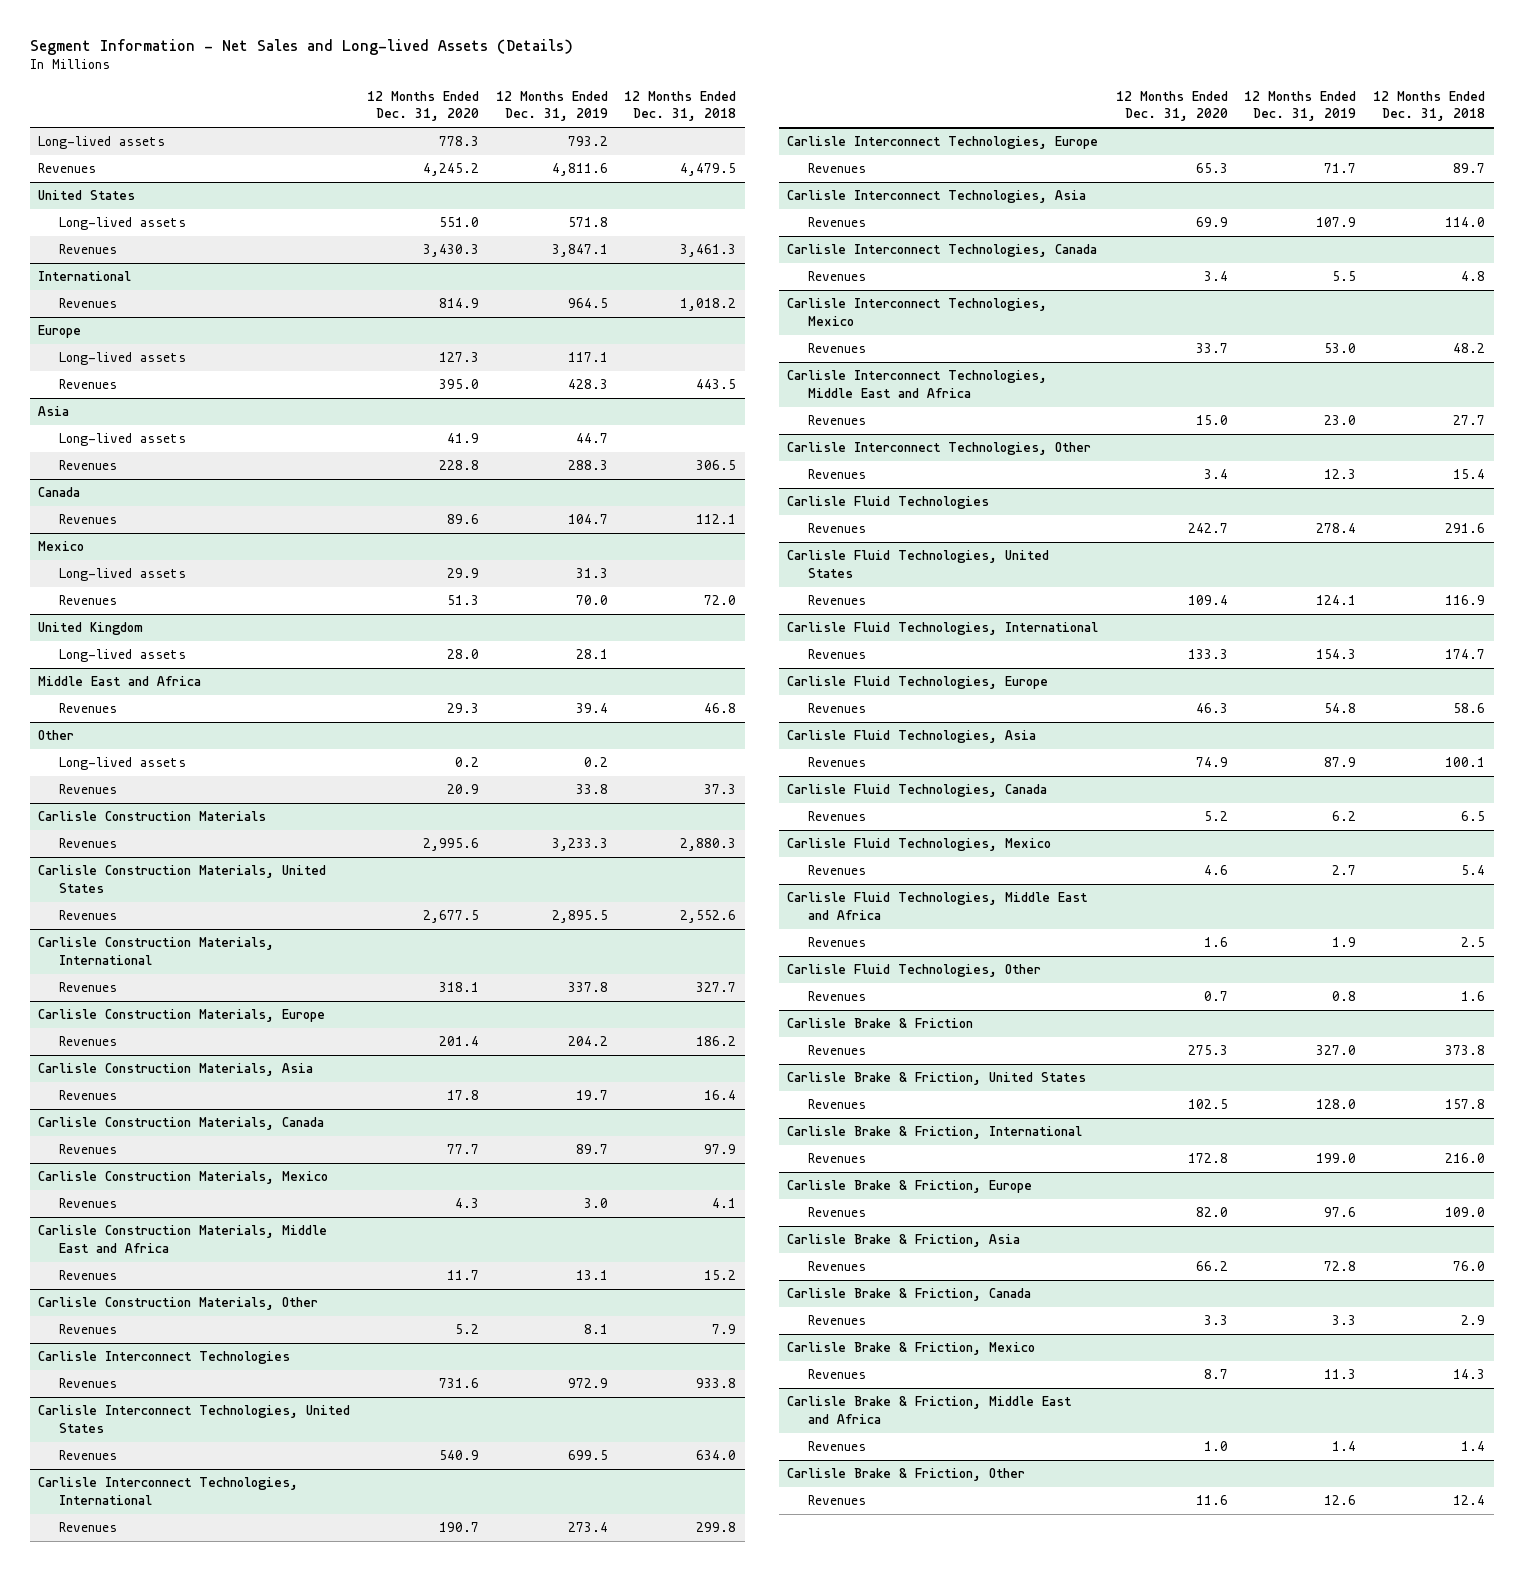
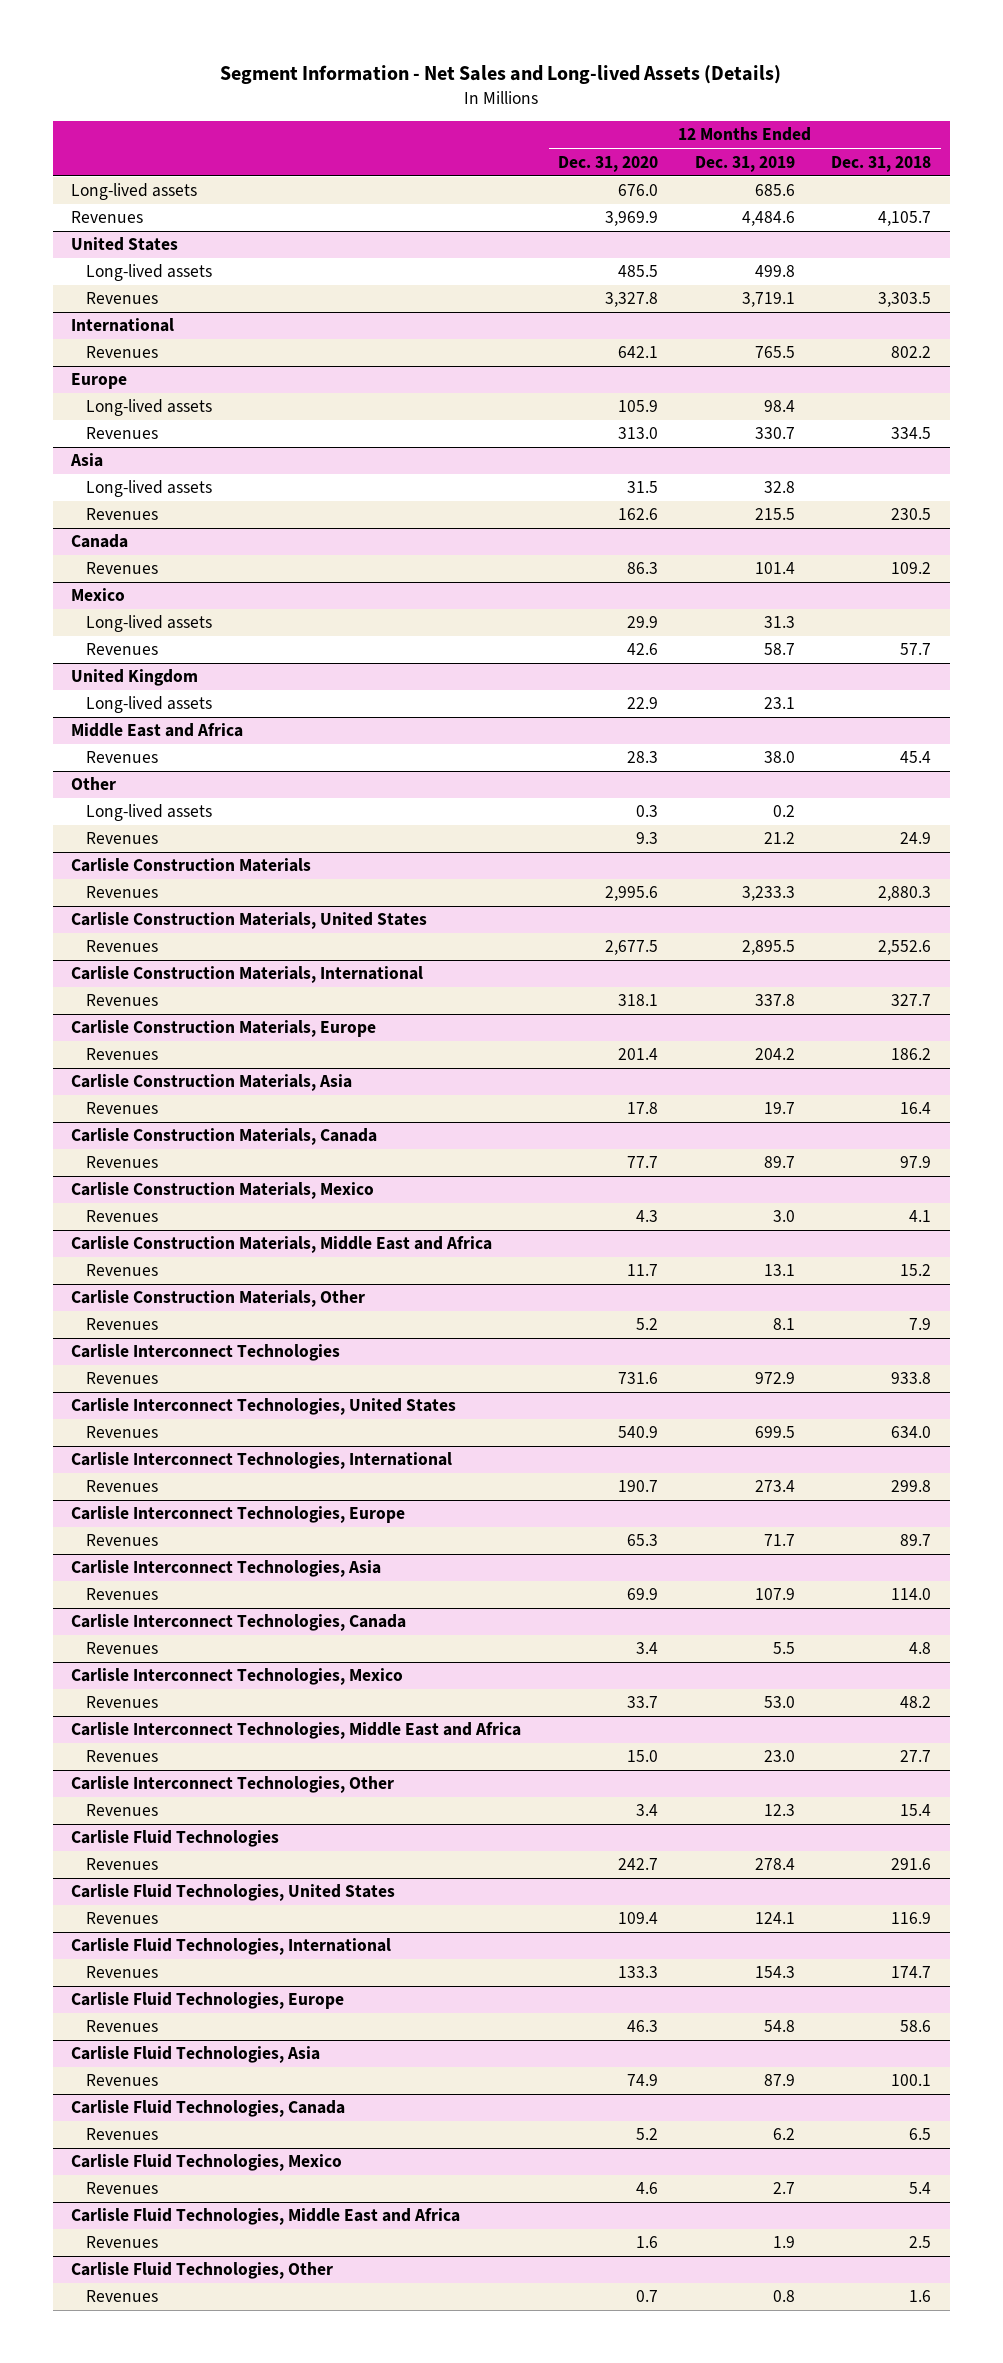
[438,136,479,147] 778.3 -> [618,184,659,197] 676.0
[567,136,608,147] 793.2 -> [754,184,795,197] 685.6
[422,163,479,177] 4,245.2 -> [605,211,659,227] 3,969.9
[551,163,608,177] 4,811.6 -> [741,211,795,227] 4,484.6
[680,163,737,177] 4,479.5 -> [878,211,932,227] 4,105.7
[438,217,479,228] 551.0 -> [618,265,659,278] 485.5
[567,217,608,228] 571.8 -> [754,265,795,278] 499.8
[422,244,479,258] 3,430.3 -> [605,292,659,308] 3,327.8
[551,244,608,258] 3,847.1 -> [741,292,795,308] 3,719.1
[680,244,737,258] 3,461.3 -> [878,292,932,308] 3,303.5
[438,298,479,309] 814.9 -> [618,346,659,359] 642.1
[567,298,608,309] 964.5 -> [754,346,795,359] 765.5
[680,298,737,312] 1,018.2 -> [891,346,932,359] 802.2
[438,352,479,363] 127.3 -> [618,400,659,413] 105.9
[567,352,608,363] 117.1 -> [763,400,795,413] 98.4
[438,379,479,390] 395.0 -> [618,427,659,440] 313.0
[567,379,608,390] 428.3 -> [754,427,795,440] 330.7
[696,379,737,390] 443.5 -> [891,427,932,440] 334.5
[446,433,479,444] 41.9 -> [627,481,659,494] 31.5
[575,433,608,444] 44.7 -> [763,481,795,494] 32.8
[438,460,479,471] 228.8 -> [618,508,659,521] 162.6
[567,460,608,471] 288.3 -> [754,508,795,521] 215.5
[696,460,737,471] 306.5 -> [891,508,932,521] 230.5
[446,514,479,525] 89.6 -> [627,562,659,575] 86.3
[567,514,608,525] 104.7 -> [754,562,795,575] 101.4
[696,514,737,525] 112.1 -> [891,562,932,575] 109.2
[446,595,479,606] 51.3 -> [627,643,659,656] 42.6
[575,595,608,606] 70.0 -> [763,643,795,656] 58.7
[704,595,737,606] 72.0 -> [900,643,932,656] 57.7
[446,649,479,660] 28.0 -> [627,697,659,710] 22.9
[575,649,608,660] 28.1 -> [763,697,795,710] 23.1
[446,703,479,714] 29.3 -> [627,751,659,764] 28.3
[575,703,608,714] 39.4 -> [763,751,795,764] 38.0
[704,703,737,714] 46.8 -> [900,751,932,764] 45.4
[454,757,479,768] 0.2 -> [636,805,659,818] 0.3
[446,784,479,795] 20.9 -> [636,832,659,845] 9.3
[575,784,608,795] 33.8 -> [763,832,795,845] 21.2
[704,784,737,795] 37.3 -> [900,832,932,845] 24.9
[786,1018,973,1029] Carlisle Brake & Friction -> none
[807,1045,866,1056] Revenues -> none
[786,1072,1086,1086] Carlisle Brake & Friction, United States -> none
[807,1099,866,1110] Revenues -> none
[786,1126,1082,1140] Carlisle Brake & Friction, International -> none
[807,1153,866,1164] Revenues -> none
[786,1180,1032,1194] Carlisle Brake & Friction, Europe -> none
[807,1207,866,1218] Revenues -> none
[786,1234,1020,1248] Carlisle Brake & Friction, Asia -> none
[807,1261,866,1272] Revenues -> none
[786,1288,1031,1302] Carlisle Brake & Friction, Canada -> none
[807,1315,866,1326] Revenues -> none
[786,1342,1035,1356] Carlisle Brake & Friction, Mexico -> none
[807,1369,866,1380] Revenues -> none
[786,1396,1072,1424] Carlisle Brake & Friction, Middle East and Africa -> none
[807,1441,866,1452] Revenues -> none
[786,1468,1025,1482] Carlisle Brake & Friction, Other -> none
[807,1495,866,1506] Revenues -> none

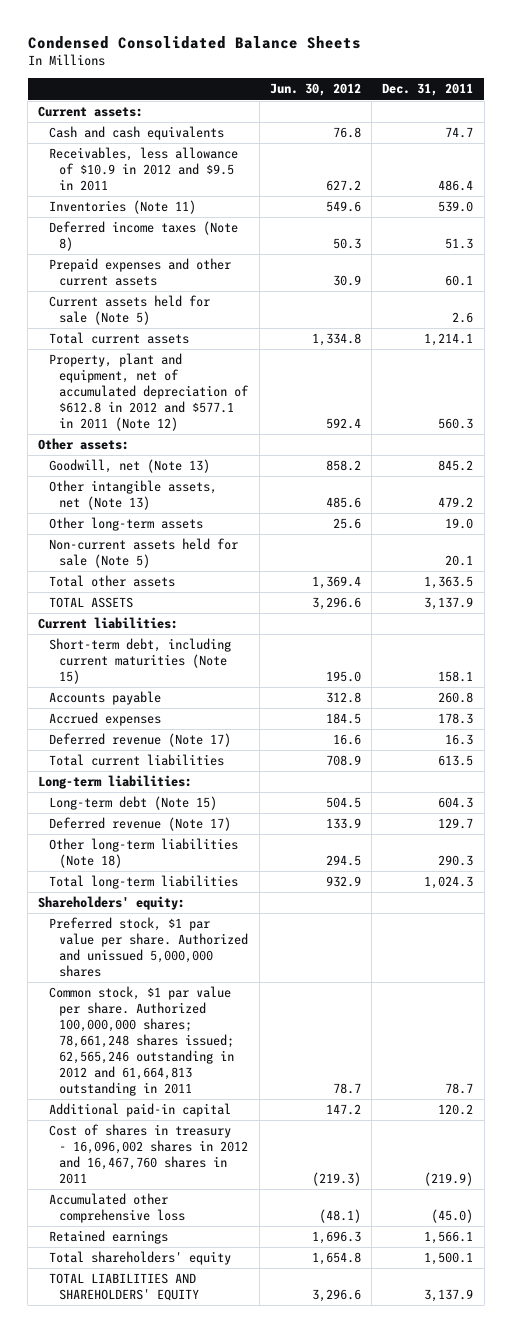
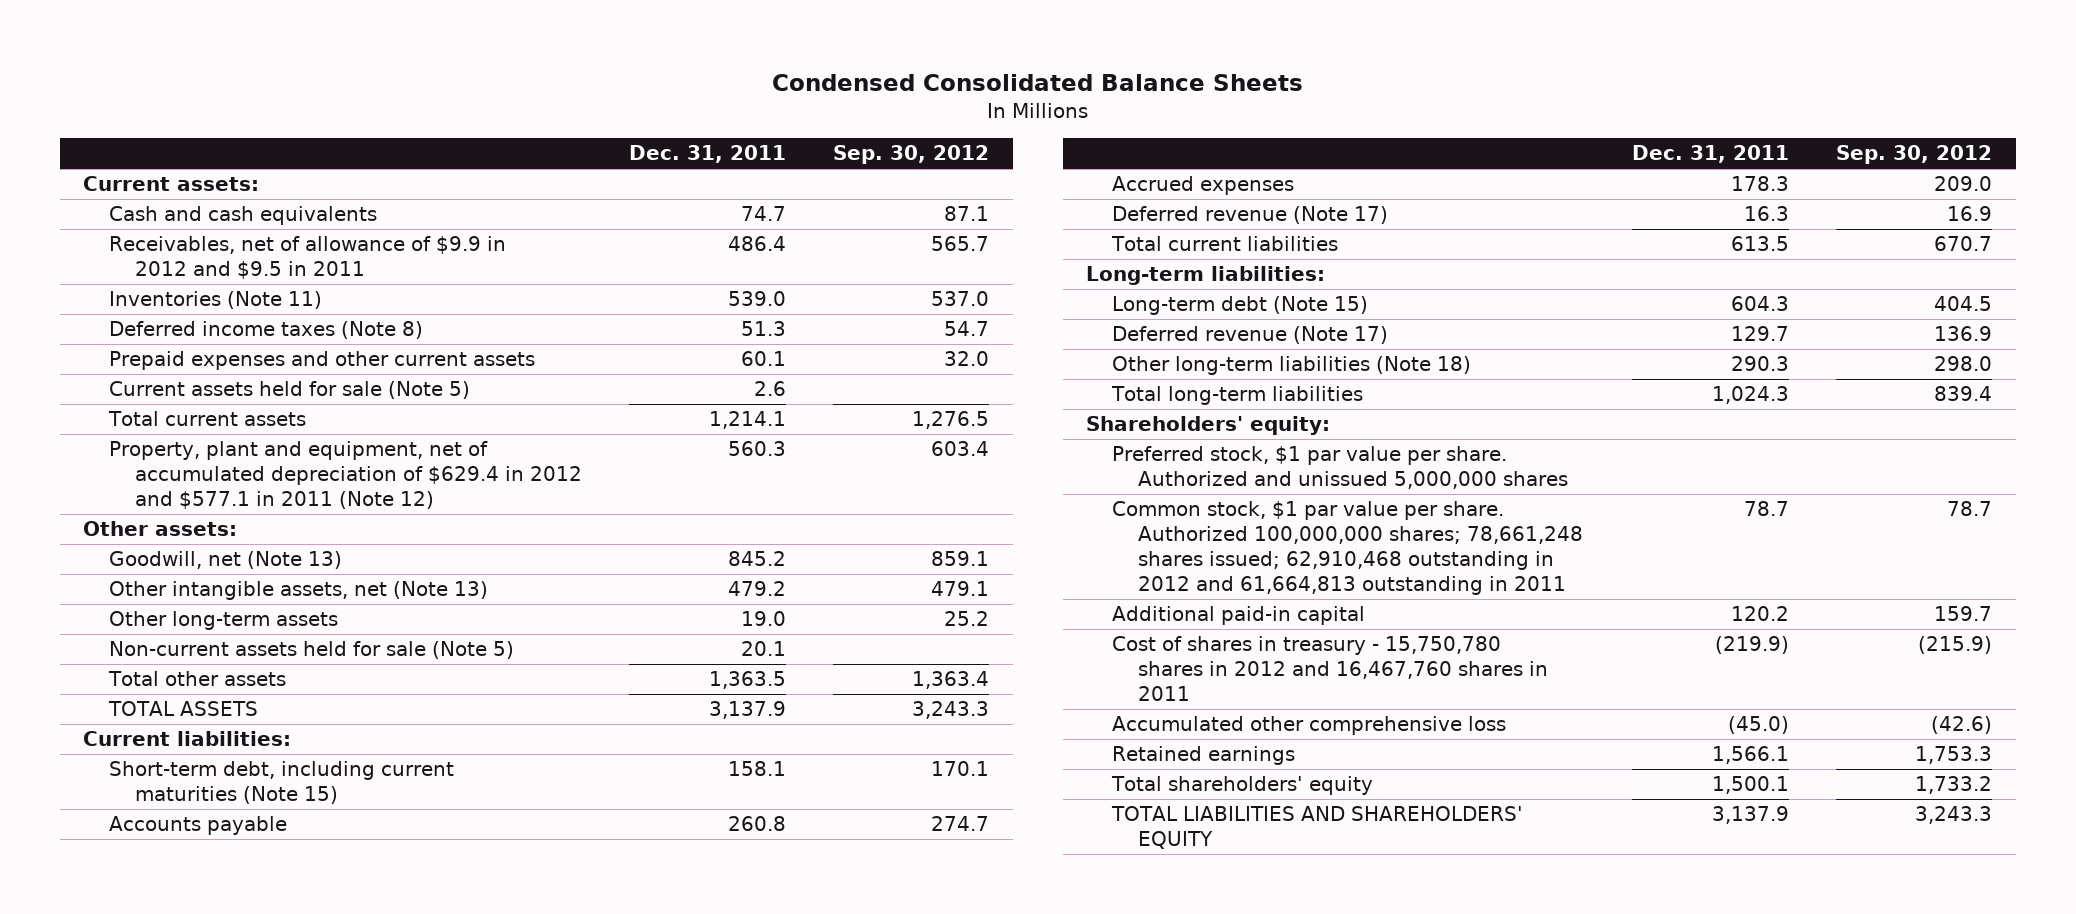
[269,83,361,97] Jun. 30, 2012 -> none
none -> [833,145,990,165] Sep. 30, 2012
[48,147,238,192] Receivables, less allowance of $10.9 in 2012 and $9.5 in 2011 -> [109,236,507,280] Receivables, net of allowance of $9.9 in 2012 and $9.5 in 2011
[48,353,250,432] Property, plant and equipment, net of accumulated depreciation of $612.8 in 2012 and $577.1 in 2011 (Note 12) -> [109,441,582,510] Property, plant and equipment, net of accumulated depreciation of $629.4 in 2012 and $577.1 in 2011 (Note 12)
[48,986,235,1096] Common stock, $1 par value per share. Authorized 100,000,000 shares; 78,661,248 shares issued; 62,565,246 outstanding in 2012 and 61,664,813 outstanding in 2011 -> [1111,501,1583,596] Common stock, $1 par value per share. Authorized 100,000,000 shares; 78,661,248 shares issued; 62,910,468 outstanding in 2012 and 61,664,813 outstanding in 2011
[48,1124,249,1185] Cost of shares in treasury - 16,096,002 shares in 2012 and 16,467,760 shares in 2011 -> [1111,636,1548,702] Cost of shares in treasury - 15,750,780 shares in 2012 and 16,467,760 shares in 2011

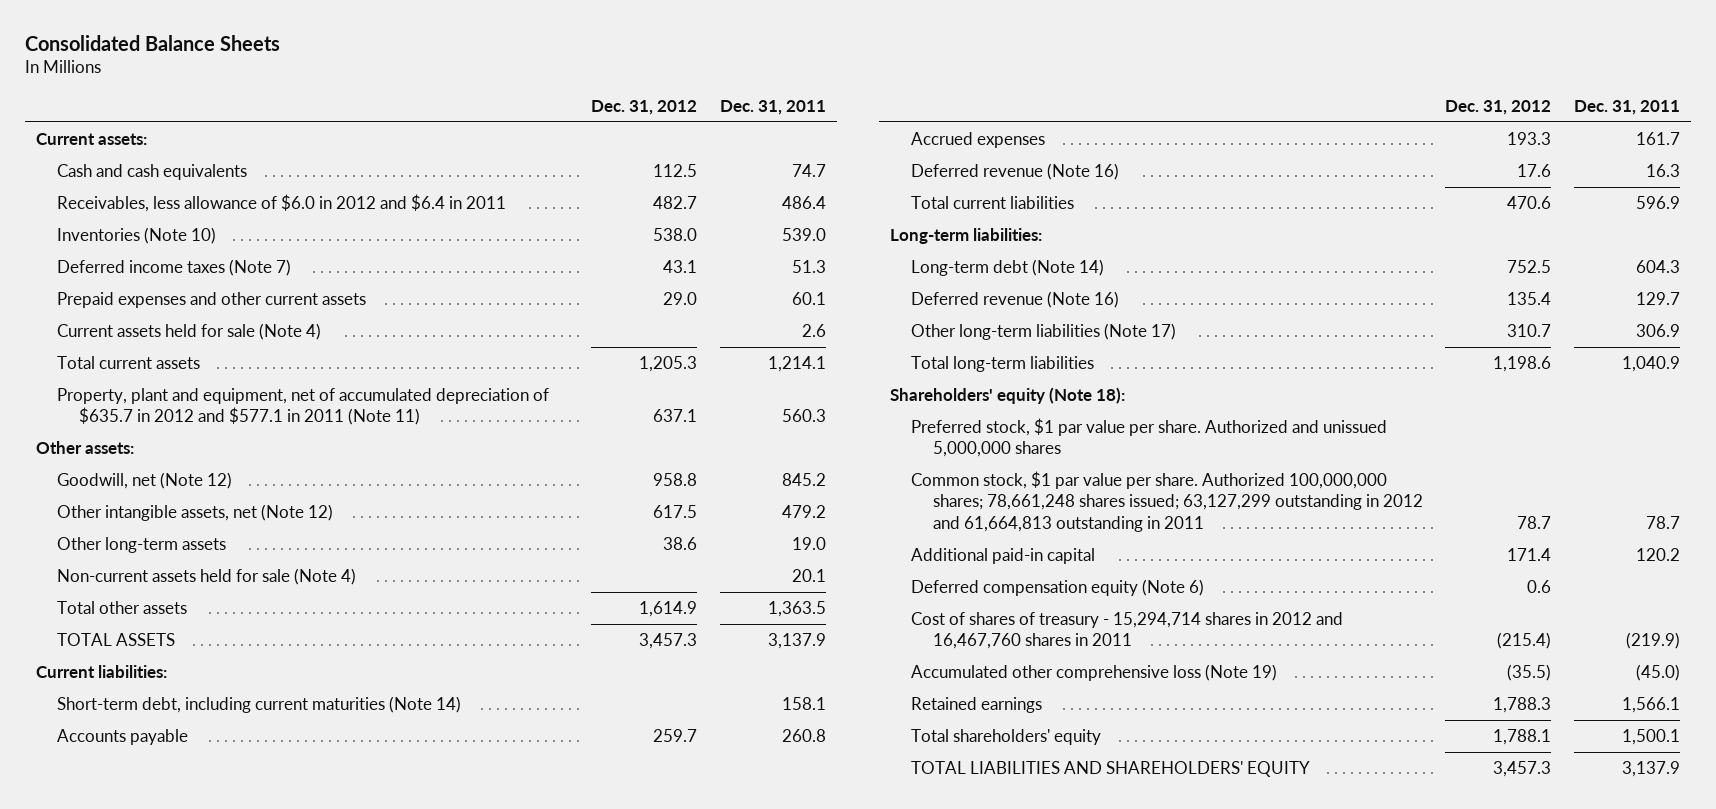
[771,73,1303,91] Condensed Consolidated Balance Sheets -> [24,34,280,51] Consolidated Balance Sheets
[833,145,990,165] Sep. 30, 2012 -> none
none -> [591,99,698,115] Dec. 31, 2012
[109,236,507,280] Receivables, net of allowance of $9.9 in 2012 and $9.5 in 2011 -> [57,193,507,212] Receivables, less allowance of $6.0 in 2012 and $6.4 in 2011
[109,291,323,310] Inventories (Note 11) -> [57,226,217,244] Inventories (Note 10)
[109,321,424,340] Deferred income taxes (Note 8) -> [57,258,292,276] Deferred income taxes (Note 7)
[109,381,471,400] Current assets held for sale (Note 5) -> [57,322,322,340] Current assets held for sale (Note 4)
[109,441,582,510] Property, plant and equipment, net of accumulated depreciation of $629.4 in 2012 and $577.1 in 2011 (Note 12) -> [57,387,550,426] Property, plant and equipment, net of accumulated depreciation of $635.7 in 2012 and $577.1 in 2011 (Note 11)
[109,551,343,570] Goodwill, net (Note 13) -> [57,471,233,489] Goodwill, net (Note 12)
[109,581,489,601] Other intangible assets, net (Note 13) -> [57,503,334,521] Other intangible assets, net (Note 12)
[109,641,515,660] Non-current assets held for sale (Note 5) -> [57,567,357,585] Non-current assets held for sale (Note 4)
[109,761,455,805] Short-term debt, including current maturities (Note 15) -> [57,695,462,713] Short-term debt, including current maturities (Note 14)
[1730,176,1789,192] 178.3 -> [1635,131,1680,145] 161.7
[1111,206,1388,225] Deferred revenue (Note 17) -> [911,162,1120,180] Deferred revenue (Note 16)
[1730,236,1789,252] 613.5 -> [1635,195,1680,209] 596.9
[1111,296,1368,316] Long-term debt (Note 15) -> [911,258,1105,276] Long-term debt (Note 14)
[1111,326,1388,345] Deferred revenue (Note 17) -> [911,290,1120,308] Deferred revenue (Note 16)
[1111,356,1471,376] Other long-term liabilities (Note 18) -> [911,322,1177,340] Other long-term liabilities (Note 17)
[1730,356,1789,372] 290.3 -> [1635,323,1680,337] 306.9
[1711,386,1789,405] 1,024.3 -> [1621,355,1680,372] 1,040.9
[1086,416,1331,436] Shareholders' equity: -> [889,386,1125,404] Shareholders' equity (Note 18):
[1111,501,1583,596] Common stock, $1 par value per share. Authorized 100,000,000 shares; 78,661,248 shares issued; 62,910,468 outstanding in 2012 and 61,664,813 outstanding in 2011 -> [911,470,1423,532] Common stock, $1 par value per share. Authorized 100,000,000 shares; 78,661,248 shares issued; 63,127,299 outstanding in 2012 and 61,664,813 outstanding in 2011
none -> [911,578,1205,596] Deferred compensation equity (Note 6)
[1111,636,1548,702] Cost of shares in treasury - 15,750,780 shares in 2012 and 16,467,760 shares in 2011 -> [911,611,1344,650] Cost of shares of treasury - 15,294,714 shares in 2012 and 16,467,760 shares in 2011
[1111,716,1506,736] Accumulated other comprehensive loss -> [911,663,1278,681] Accumulated other comprehensive loss (Note 19)

